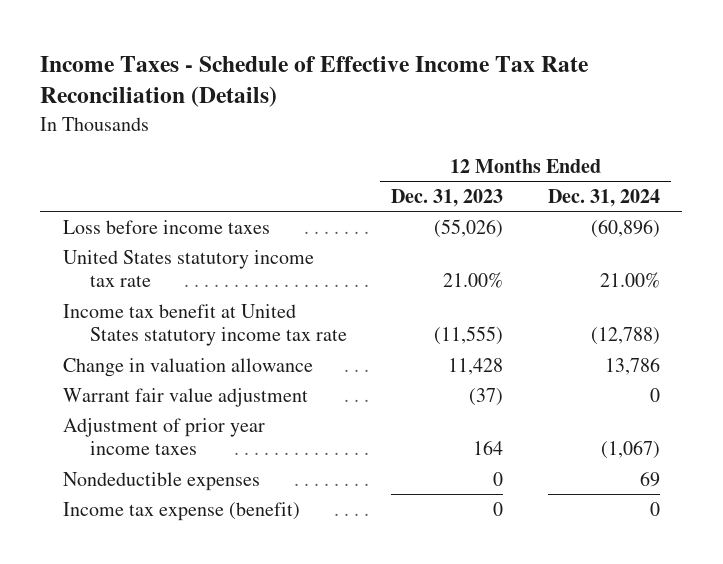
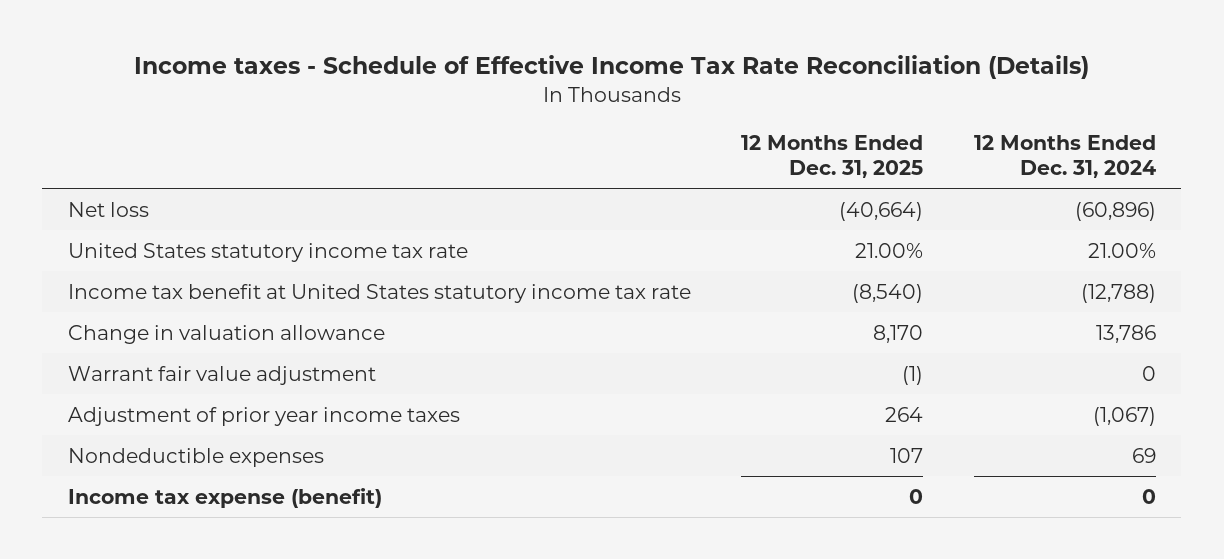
[40,55,590,108] Income Taxes - Schedule of Effective Income Tax Rate Reconciliation (Details) -> [133,55,1089,80] Income taxes - Schedule of Effective Income Tax Rate Reconciliation (Details)
[391,188,504,207] Dec. 31, 2023 -> none
none -> [741,134,924,179] 12 Months Ended Dec. 31, 2025
[62,219,270,234] Loss before income taxes -> [67,201,149,217] Net loss

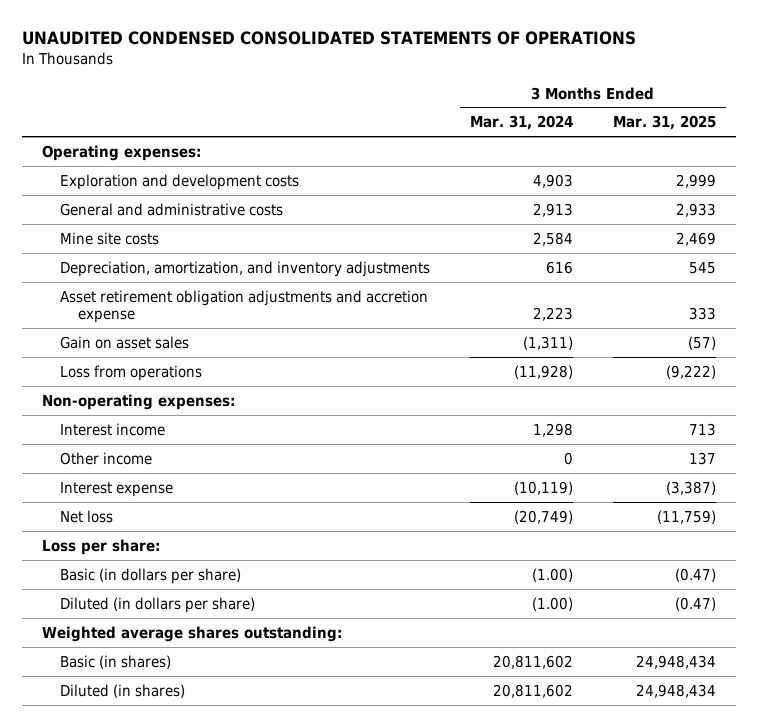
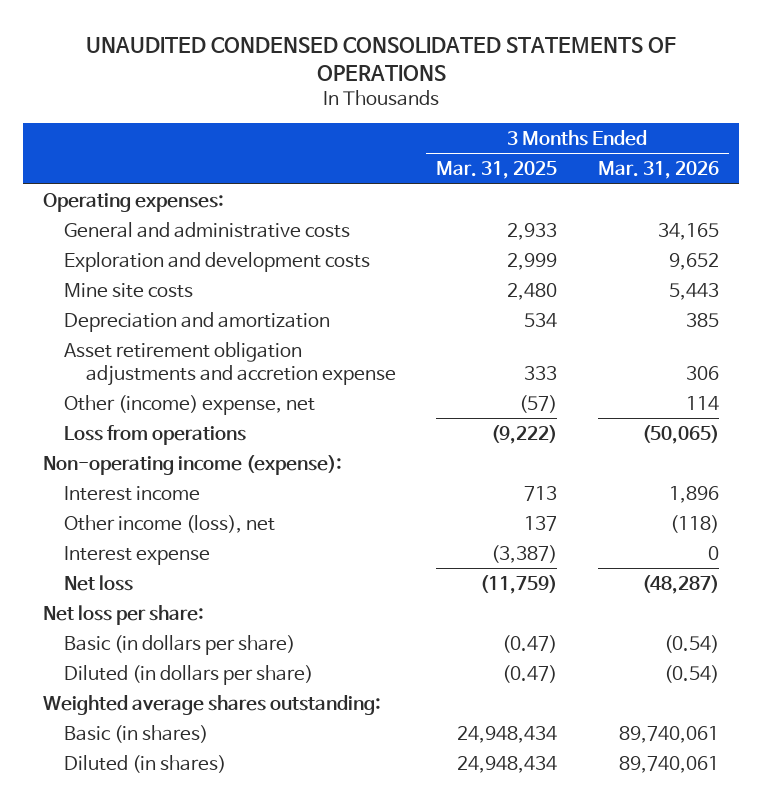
[469,115,573,131] Mar. 31, 2024 -> none
none -> [597,161,719,180] Mar. 31, 2026
[59,173,299,190] Exploration and development costs -> [64,251,371,272] Exploration and development costs
[675,231,716,246] 2,469 -> [507,282,558,300] 2,480
[59,260,430,277] Depreciation, amortization, and inventory adjustments -> [64,311,331,332] Depreciation and amortization
[688,261,716,274] 545 -> [524,312,558,327] 534
[59,335,189,349] Gain on asset sales -> none
none -> [64,394,316,415] Other (income) expense, net
[41,393,235,410] Non-operating expenses: -> [43,454,343,475] Non-operating income (expense):
[59,451,152,465] Other income -> [64,514,276,533] Other income (loss), net
[41,538,160,555] Loss per share: -> [43,604,205,625] Net loss per share:

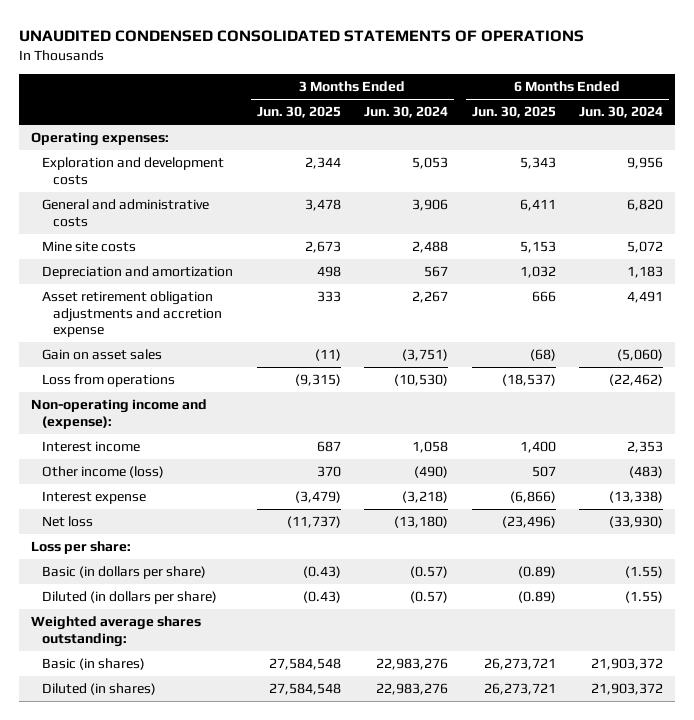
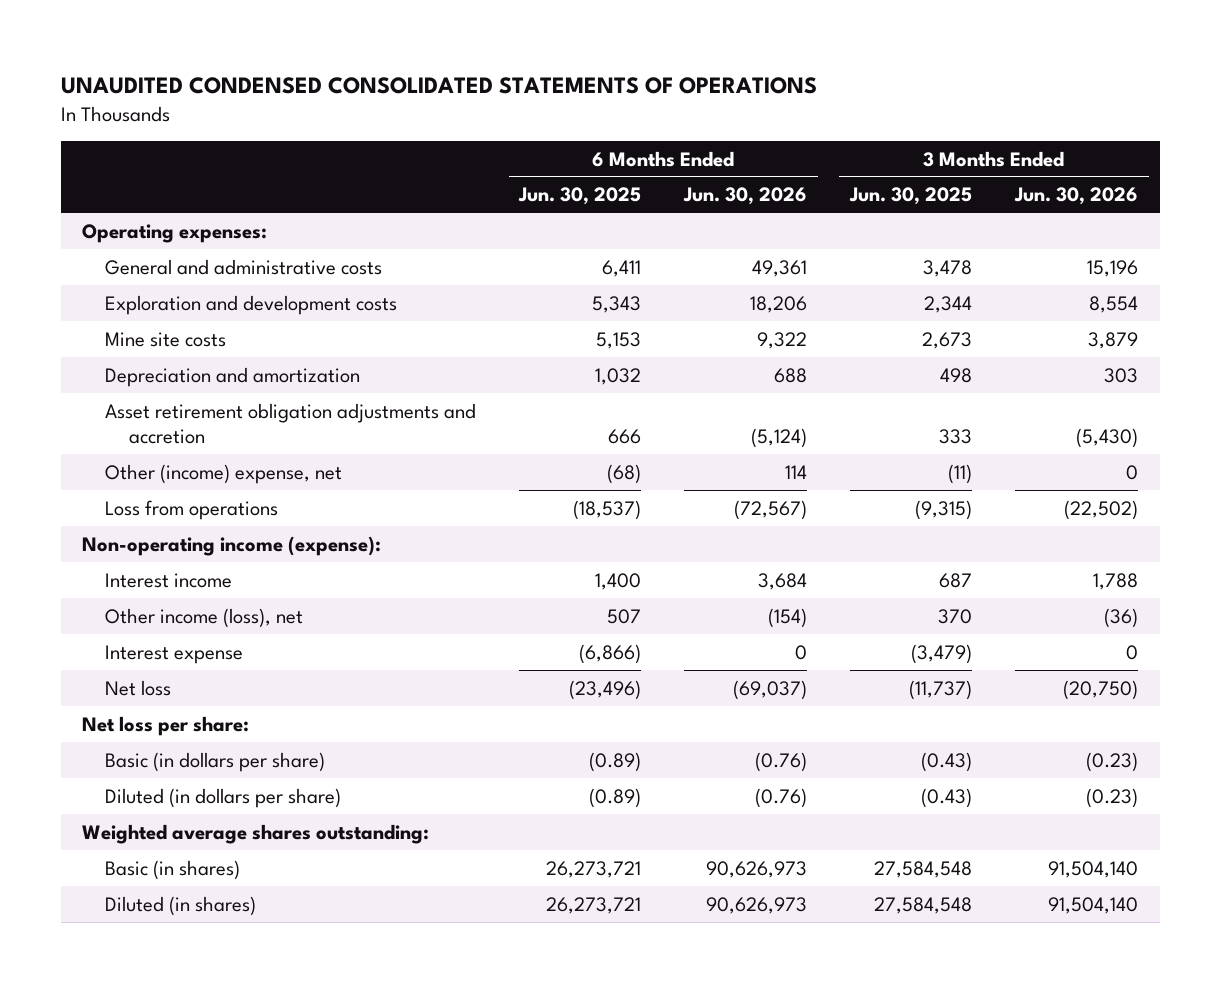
[364,106,449,119] Jun. 30, 2024 -> none
[579,106,664,119] Jun. 30, 2024 -> none
none -> [683,187,808,206] Jun. 30, 2026
none -> [1014,187,1139,206] Jun. 30, 2026
[41,157,224,185] Exploration and development costs -> [105,294,398,315] Exploration and development costs
[41,291,222,338] Asset retirement obligation adjustments and accretion expense -> [105,402,477,445] Asset retirement obligation adjustments and accretion
[41,349,162,361] Gain on asset sales -> [105,463,343,484] Other (income) expense, net
[31,399,208,429] Non-operating income and (expense): -> [82,535,382,556] Non-operating income (expense):
[41,466,164,479] Other income (loss) -> [105,607,304,628] Other income (loss), net
[31,541,132,555] Loss per share: -> [82,715,250,736] Net loss per share:

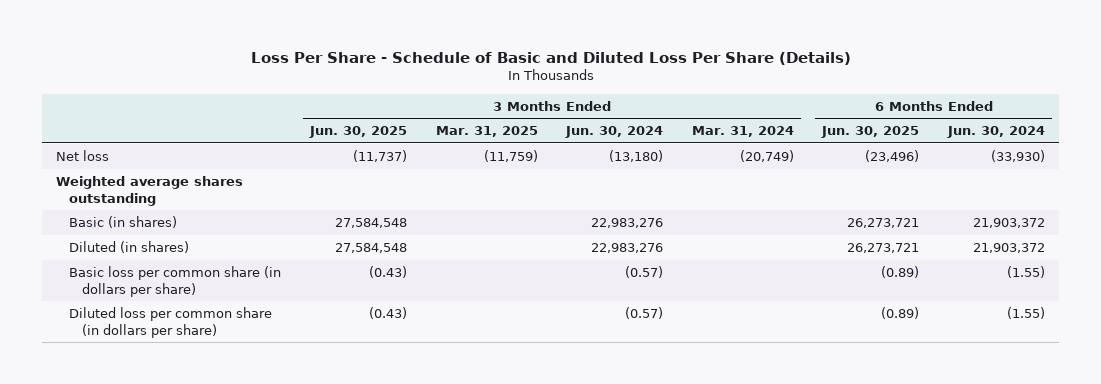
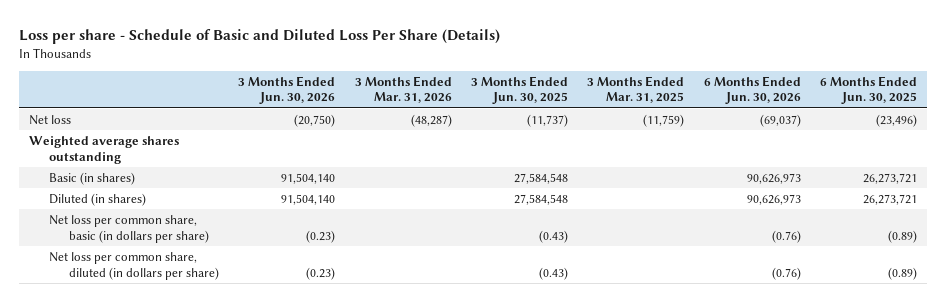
[250,51,851,65] Loss Per Share - Schedule of Basic and Diluted Loss Per Share (Details) -> [19,28,501,44] Loss per share - Schedule of Basic and Diluted Loss Per Share (Details)
[565,126,664,139] Jun. 30, 2024 -> none
[691,126,794,138] Mar. 31, 2024 -> none
[947,126,1046,139] Jun. 30, 2024 -> none
none -> [238,75,336,105] 3 Months Ended Jun. 30, 2026
none -> [354,75,452,104] 3 Months Ended Mar. 31, 2026
none -> [703,75,801,105] 6 Months Ended Jun. 30, 2026
[69,266,282,297] Basic loss per common share (in dollars per share) -> [48,214,209,243] Net loss per common share, basic (in dollars per share)
[69,307,273,338] Diluted loss per common share (in dollars per share) -> [48,251,219,280] Net loss per common share, diluted (in dollars per share)

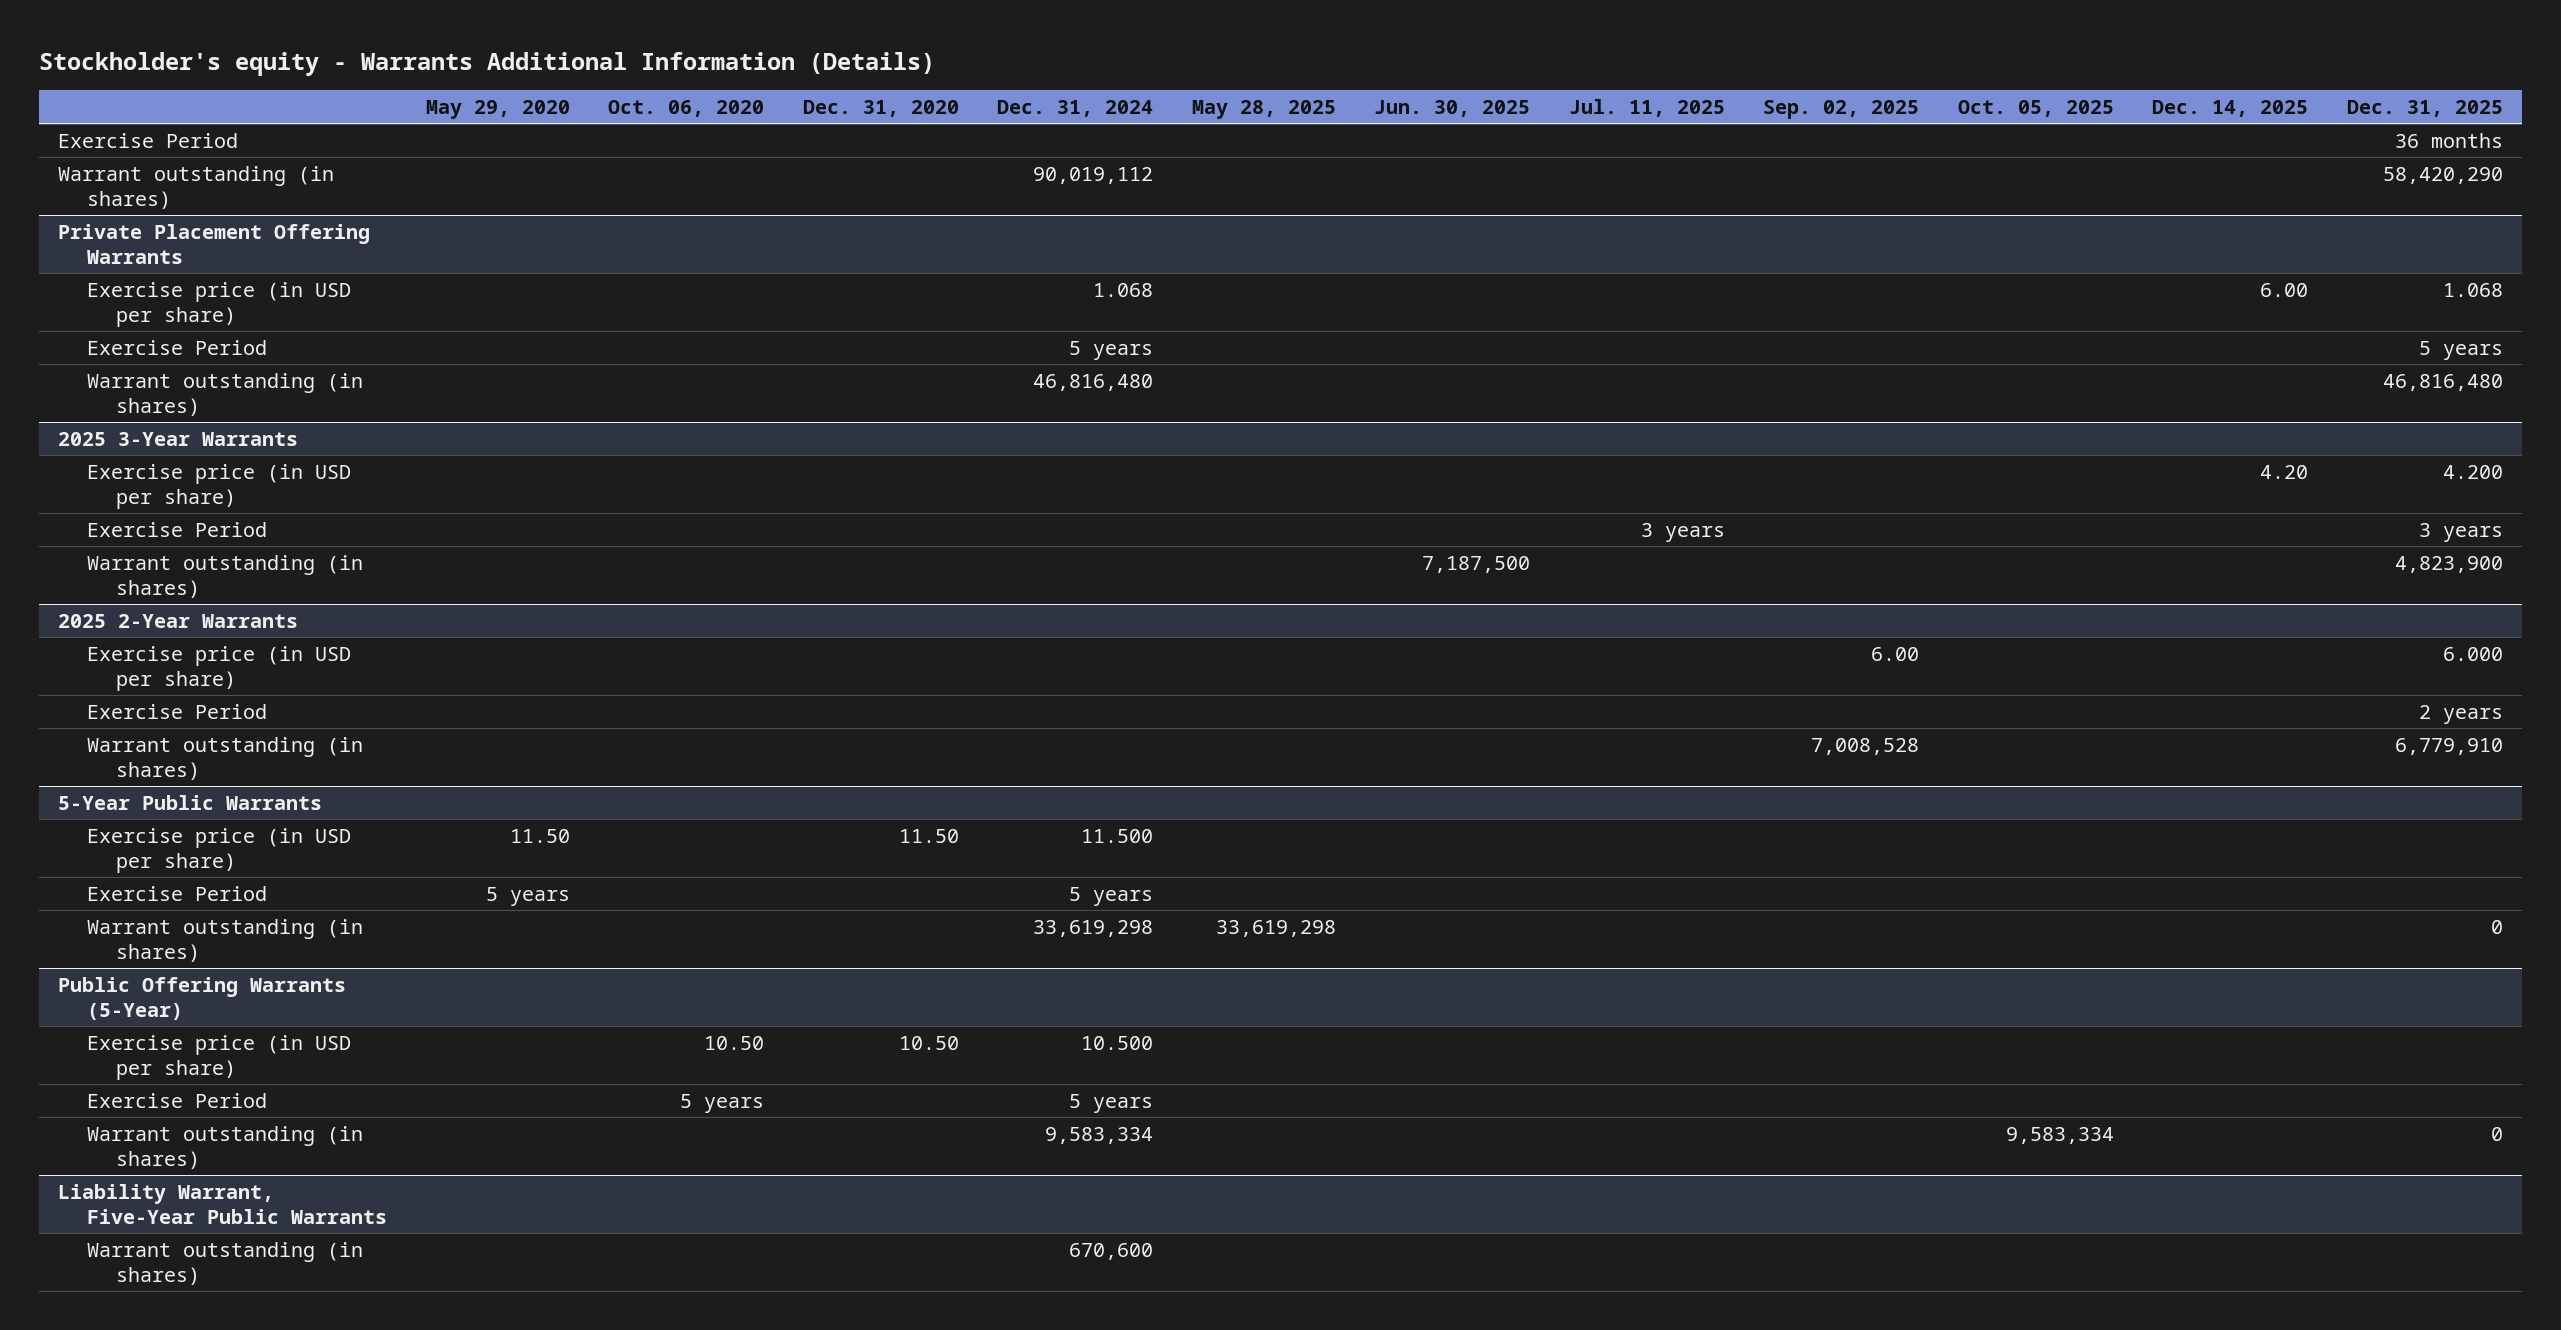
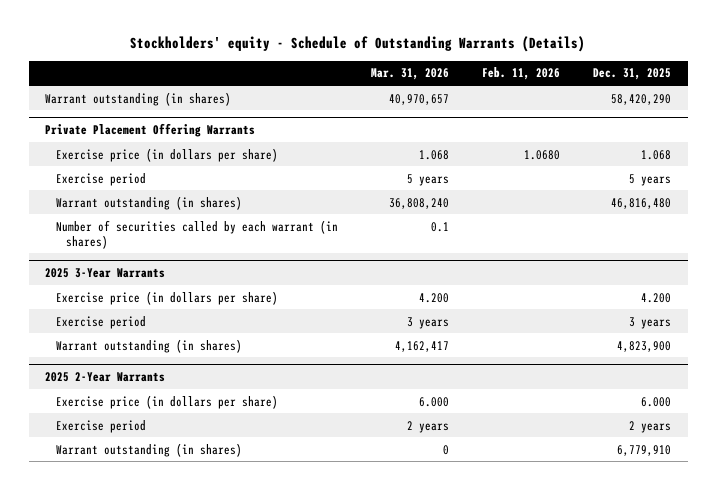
[38,52,935,77] Stockholder's equity - Warrants Additional Information (Details) -> [130,36,586,53] Stockholders' equity - Schedule of Outstanding Warrants (Details)
[425,100,570,120] May 29, 2020 -> none
[608,100,765,118] Oct. 06, 2020 -> none
[802,100,959,118] Dec. 31, 2020 -> none
[997,100,1154,118] Dec. 31, 2024 -> none
[1191,100,1336,120] May 28, 2025 -> none
[1374,100,1531,118] Jun. 30, 2025 -> none
[1568,99,1725,118] Jul. 11, 2025 -> none
[1763,100,1920,120] Sep. 02, 2025 -> none
[1957,100,2114,118] Oct. 05, 2025 -> none
[2152,100,2309,118] Dec. 14, 2025 -> none
none -> [371,68,450,81] Mar. 31, 2026
none -> [482,67,561,81] Feb. 11, 2026
[57,132,238,148] Exercise Period -> none
[87,281,352,328] Exercise price (in USD per share) -> [55,147,278,162] Exercise price (in dollars per share)
[87,339,268,355] Exercise Period -> [55,172,146,186] Exercise period
none -> [55,219,338,249] Number of securities called by each warrant (in shares)
[87,463,352,510] Exercise price (in USD per share) -> [55,290,278,305] Exercise price (in dollars per share)
[87,521,268,537] Exercise Period -> [55,315,146,329] Exercise period
[87,645,352,692] Exercise price (in USD per share) -> [55,394,278,409] Exercise price (in dollars per share)
[87,703,268,719] Exercise Period -> [55,419,146,433] Exercise period
[57,794,322,810] 5-Year Public Warrants -> none
[87,827,352,874] Exercise price (in USD per share) -> none
[87,885,268,901] Exercise Period -> none
[87,918,364,963] Warrant outstanding (in shares) -> none
[57,976,346,1021] Public Offering Warrants (5-Year) -> none
[87,1034,352,1081] Exercise price (in USD per share) -> none
[87,1092,268,1108] Exercise Period -> none
[87,1125,364,1170] Warrant outstanding (in shares) -> none
[57,1183,388,1225] Liability Warrant, Five-Year Public Warrants -> none
[87,1241,364,1286] Warrant outstanding (in shares) -> none

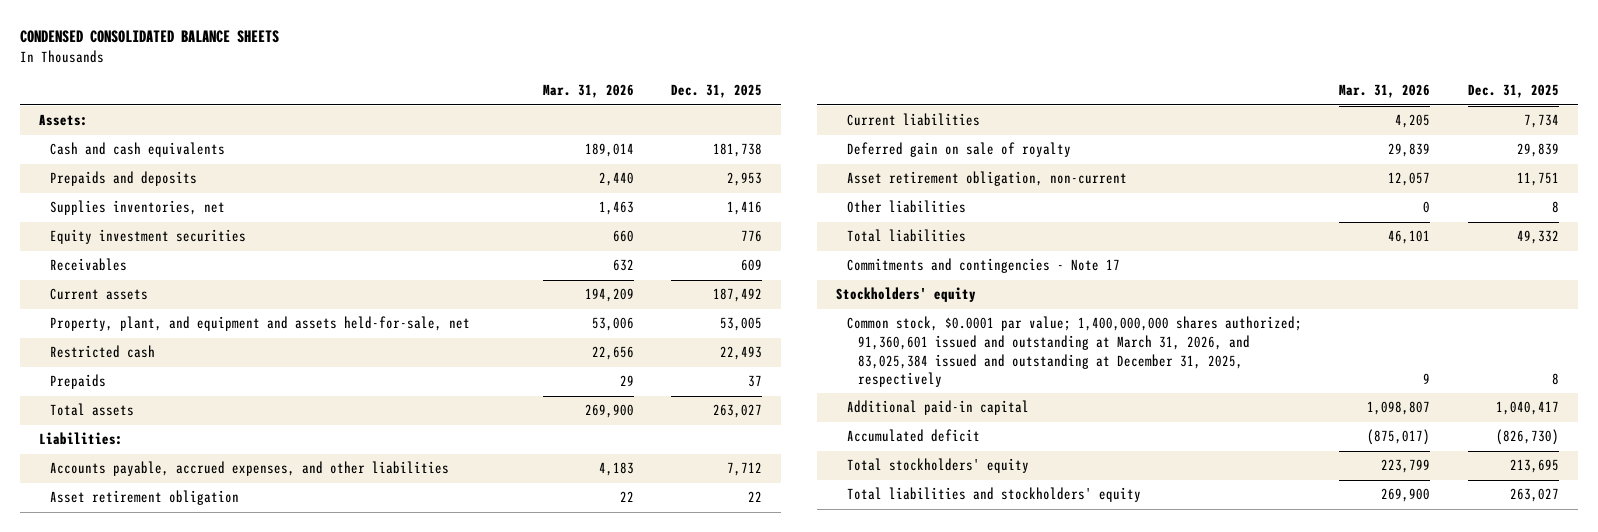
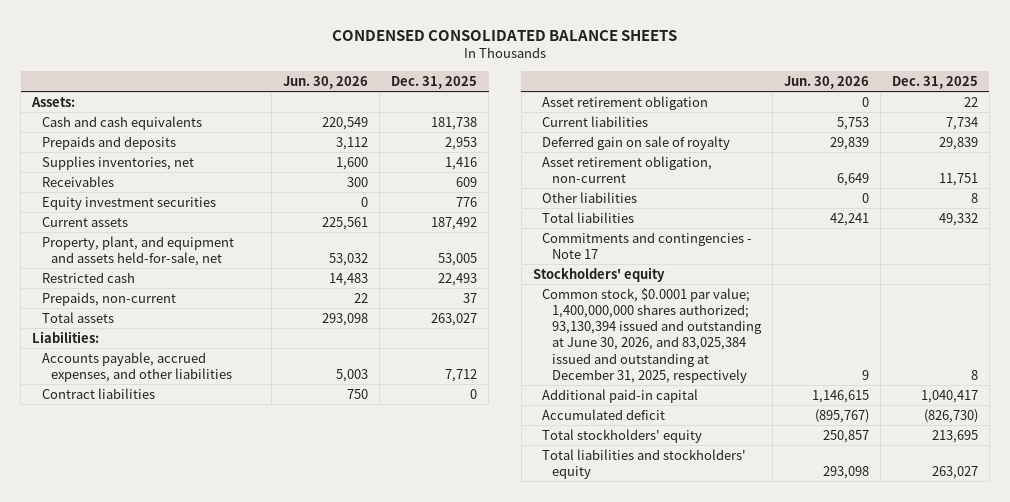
[542,84,634,99] Mar. 31, 2026 -> none
none -> [283,75,369,89] Jun. 30, 2026
[50,229,247,245] Equity investment securities -> [41,196,216,210] Equity investment securities
[50,374,107,390] Prepaids -> [41,291,176,306] Prepaids, non-current
none -> [41,387,155,399] Contract liabilities
[846,316,1302,388] Common stock, $0.0001 par value; 1,400,000,000 shares authorized; 91,360,601 issued and outstanding at March 31, 2026, and 83,025,384 issued and outstanding at December 31, 2025, respectively -> [542,287,762,383] Common stock, $0.0001 par value; 1,400,000,000 shares authorized; 93,130,394 issued and outstanding at June 30, 2026, and 83,025,384 issued and outstanding at December 31, 2025, respectively

